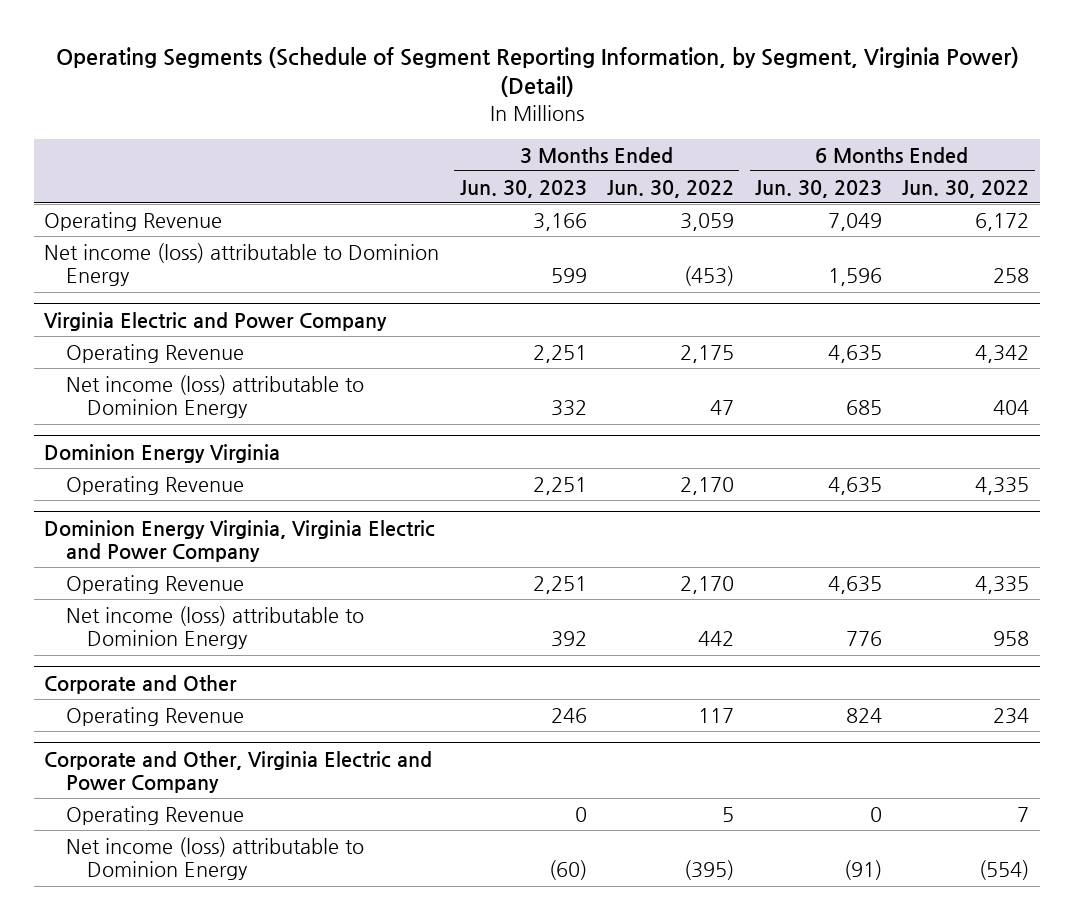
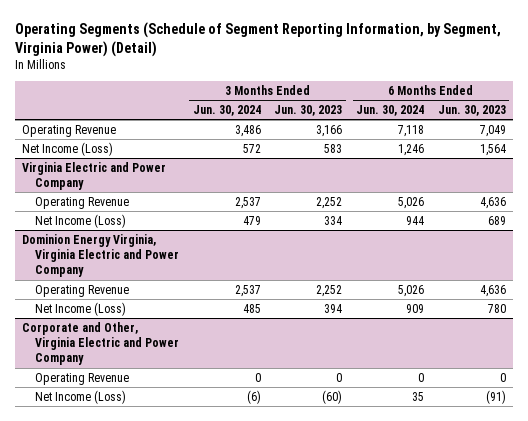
[607,179,735,198] Jun. 30, 2022 -> none
[902,179,1030,198] Jun. 30, 2022 -> none
none -> [192,105,261,117] Jun. 30, 2024
none -> [356,105,425,117] Jun. 30, 2024
[43,242,439,287] Net income (loss) attributable to Dominion Energy -> [22,141,114,156] Net Income (Loss)
[550,268,587,284] 599 -> [324,143,343,153] 583
[827,268,882,287] 1,596 -> [479,143,506,156] 1,564
[43,443,280,463] Dominion Energy Virginia -> none
[65,475,244,495] Operating Revenue -> none
[532,344,587,363] 2,251 -> [316,196,343,209] 2,252
[827,344,882,363] 4,635 -> [479,196,506,209] 4,636
[65,374,364,419] Net income (loss) attributable to Dominion Energy -> [35,213,127,228] Net Income (Loss)
[550,400,587,417] 332 -> [324,215,343,225] 334
[845,400,882,416] 685 -> [487,215,506,225] 689
[43,674,237,694] Corporate and Other -> none
[65,706,244,726] Operating Revenue -> none
[532,575,587,594] 2,251 -> [316,284,343,297] 2,252
[827,575,882,594] 4,635 -> [479,284,506,297] 4,636
[65,605,364,650] Net income (loss) attributable to Dominion Energy -> [35,301,127,316] Net Income (Loss)
[550,631,587,648] 392 -> [324,303,343,313] 394
[845,631,882,647] 776 -> [487,303,506,313] 780
[65,836,364,881] Net income (loss) attributable to Dominion Energy -> [35,389,127,404] Net Income (Loss)

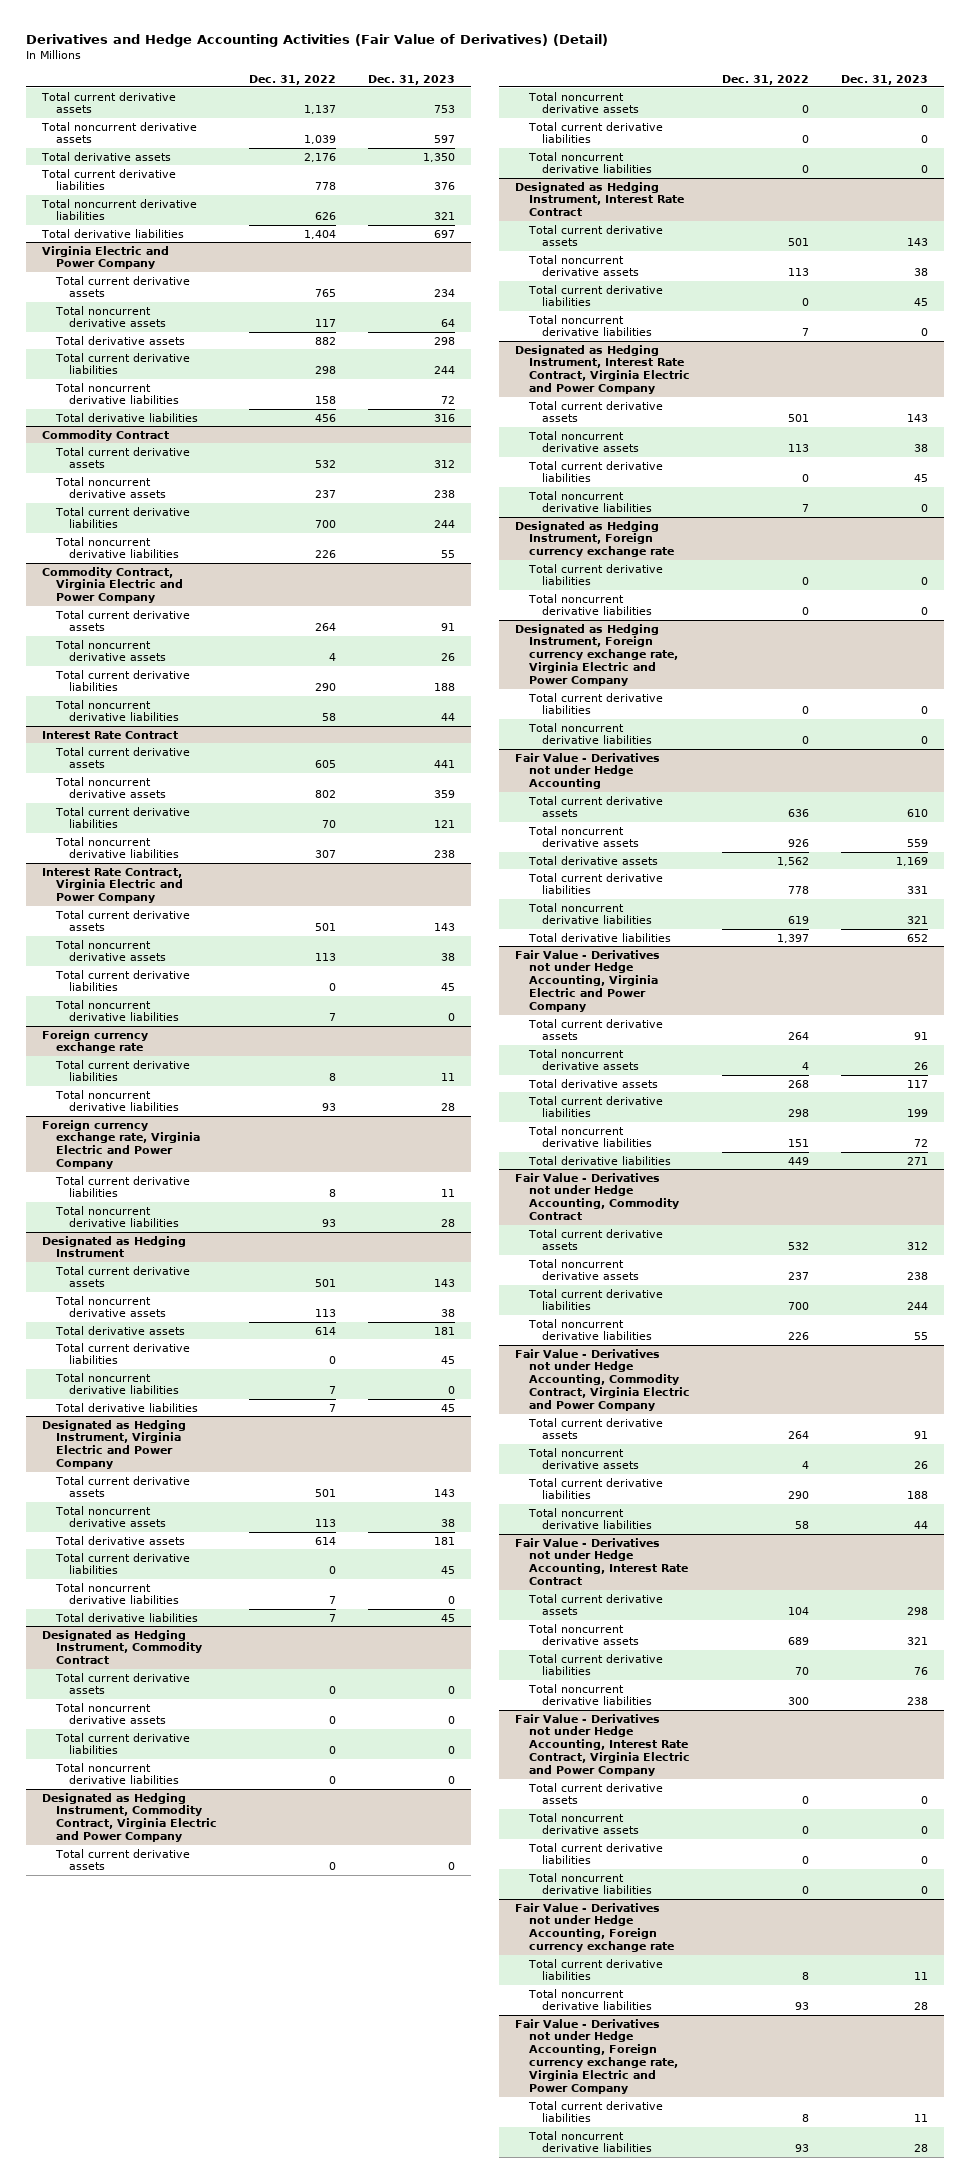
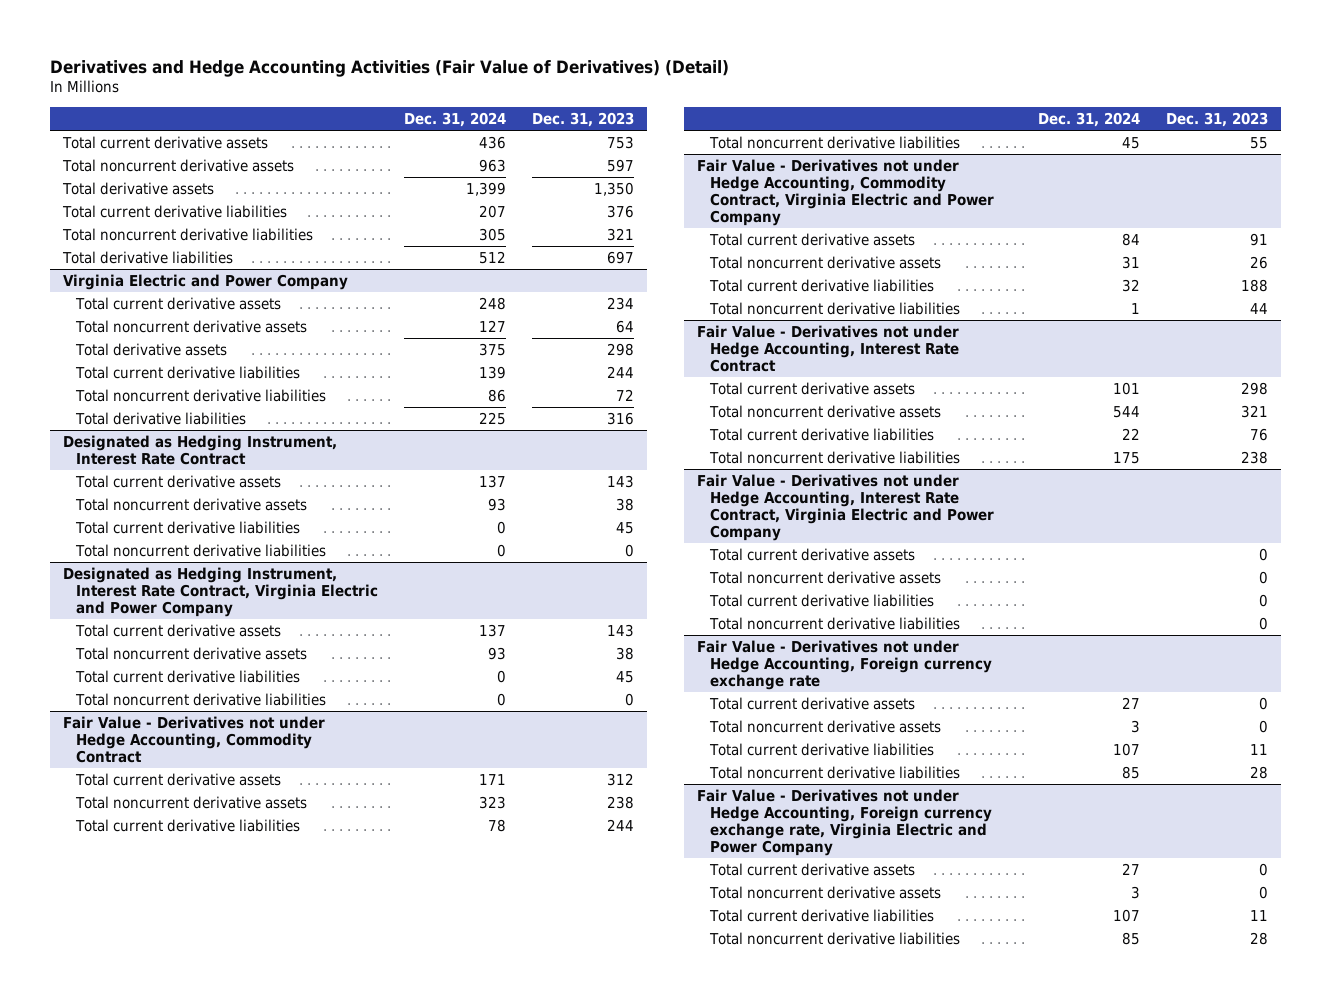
[248,74,336,85] Dec. 31, 2022 -> none
none -> [404,111,507,127] Dec. 31, 2024
[42,429,170,441] Commodity Contract -> none
[54,446,190,469] Total current derivative assets -> none
[54,476,167,499] Total noncurrent derivative assets -> none
[54,506,190,529] Total current derivative liabilities -> none
[54,536,180,559] Total noncurrent derivative liabilities -> none
[42,566,183,604] Commodity Contract, Virginia Electric and Power Company -> none
[54,609,190,632] Total current derivative assets -> none
[54,639,167,662] Total noncurrent derivative assets -> none
[54,669,190,692] Total current derivative liabilities -> none
[54,699,180,722] Total noncurrent derivative liabilities -> none
[42,730,179,739] Interest Rate Contract -> none
[54,746,190,769] Total current derivative assets -> none
[54,776,167,799] Total noncurrent derivative assets -> none
[54,806,190,829] Total current derivative liabilities -> none
[54,836,180,859] Total noncurrent derivative liabilities -> none
[42,867,183,904] Interest Rate Contract, Virginia Electric and Power Company -> none
[54,909,190,932] Total current derivative assets -> none
[54,939,167,962] Total noncurrent derivative assets -> none
[54,969,190,992] Total current derivative liabilities -> none
[54,999,180,1022] Total noncurrent derivative liabilities -> none
[42,1029,149,1054] Foreign currency exchange rate -> none
[54,1059,190,1082] Total current derivative liabilities -> none
[54,1089,180,1112] Total noncurrent derivative liabilities -> none
[42,1119,200,1170] Foreign currency exchange rate, Virginia Electric and Power Company -> none
[54,1175,190,1198] Total current derivative liabilities -> none
[54,1205,180,1228] Total noncurrent derivative liabilities -> none
[42,1235,187,1258] Designated as Hedging Instrument -> none
[54,1265,190,1288] Total current derivative assets -> none
[54,1295,167,1318] Total noncurrent derivative assets -> none
[54,1325,185,1335] Total derivative assets -> none
[54,1342,190,1365] Total current derivative liabilities -> none
[54,1372,180,1395] Total noncurrent derivative liabilities -> none
[54,1402,198,1412] Total derivative liabilities -> none
[42,1419,187,1470] Designated as Hedging Instrument, Virginia Electric and Power Company -> none
[54,1475,190,1498] Total current derivative assets -> none
[54,1505,167,1528] Total noncurrent derivative assets -> none
[54,1535,185,1545] Total derivative assets -> none
[54,1552,190,1575] Total current derivative liabilities -> none
[54,1582,180,1605] Total noncurrent derivative liabilities -> none
[54,1612,198,1622] Total derivative liabilities -> none
[42,1629,202,1665] Designated as Hedging Instrument, Commodity Contract -> none
[54,1672,190,1695] Total current derivative assets -> none
[54,1702,167,1725] Total noncurrent derivative assets -> none
[54,1732,190,1755] Total current derivative liabilities -> none
[54,1762,180,1785] Total noncurrent derivative liabilities -> none
[42,1792,217,1843] Designated as Hedging Instrument, Commodity Contract, Virginia Electric and Power Company -> none
[54,1848,190,1871] Total current derivative assets -> none
[527,91,640,114] Total noncurrent derivative assets -> none
[527,121,663,144] Total current derivative liabilities -> none
[527,151,653,174] Total noncurrent derivative liabilities -> none
[515,520,674,558] Designated as Hedging Instrument, Foreign currency exchange rate -> none
[527,563,663,586] Total current derivative liabilities -> none
[527,593,653,616] Total noncurrent derivative liabilities -> none
[515,623,678,687] Designated as Hedging Instrument, Foreign currency exchange rate, Virginia Electric and Power Company -> none
[527,692,663,715] Total current derivative liabilities -> none
[527,722,653,745] Total noncurrent derivative liabilities -> none
[515,752,661,790] Fair Value - Derivatives not under Hedge Accounting -> none
[527,795,663,818] Total current derivative assets -> none
[527,825,640,848] Total noncurrent derivative assets -> none
[527,855,658,865] Total derivative assets -> none
[527,872,663,895] Total current derivative liabilities -> none
[527,902,653,925] Total noncurrent derivative liabilities -> none
[527,932,671,942] Total derivative liabilities -> none
[515,949,661,1013] Fair Value - Derivatives not under Hedge Accounting, Virginia Electric and Power Company -> none
[527,1018,663,1041] Total current derivative assets -> none
[527,1048,640,1071] Total noncurrent derivative assets -> none
[527,1078,658,1088] Total derivative assets -> none
[527,1095,663,1118] Total current derivative liabilities -> none
[527,1125,653,1148] Total noncurrent derivative liabilities -> none
[527,1155,671,1165] Total derivative liabilities -> none
none -> [708,696,915,710] Total current derivative assets
none -> [708,719,941,733] Total noncurrent derivative assets
none -> [708,862,915,876] Total current derivative assets
none -> [708,885,941,899] Total noncurrent derivative assets

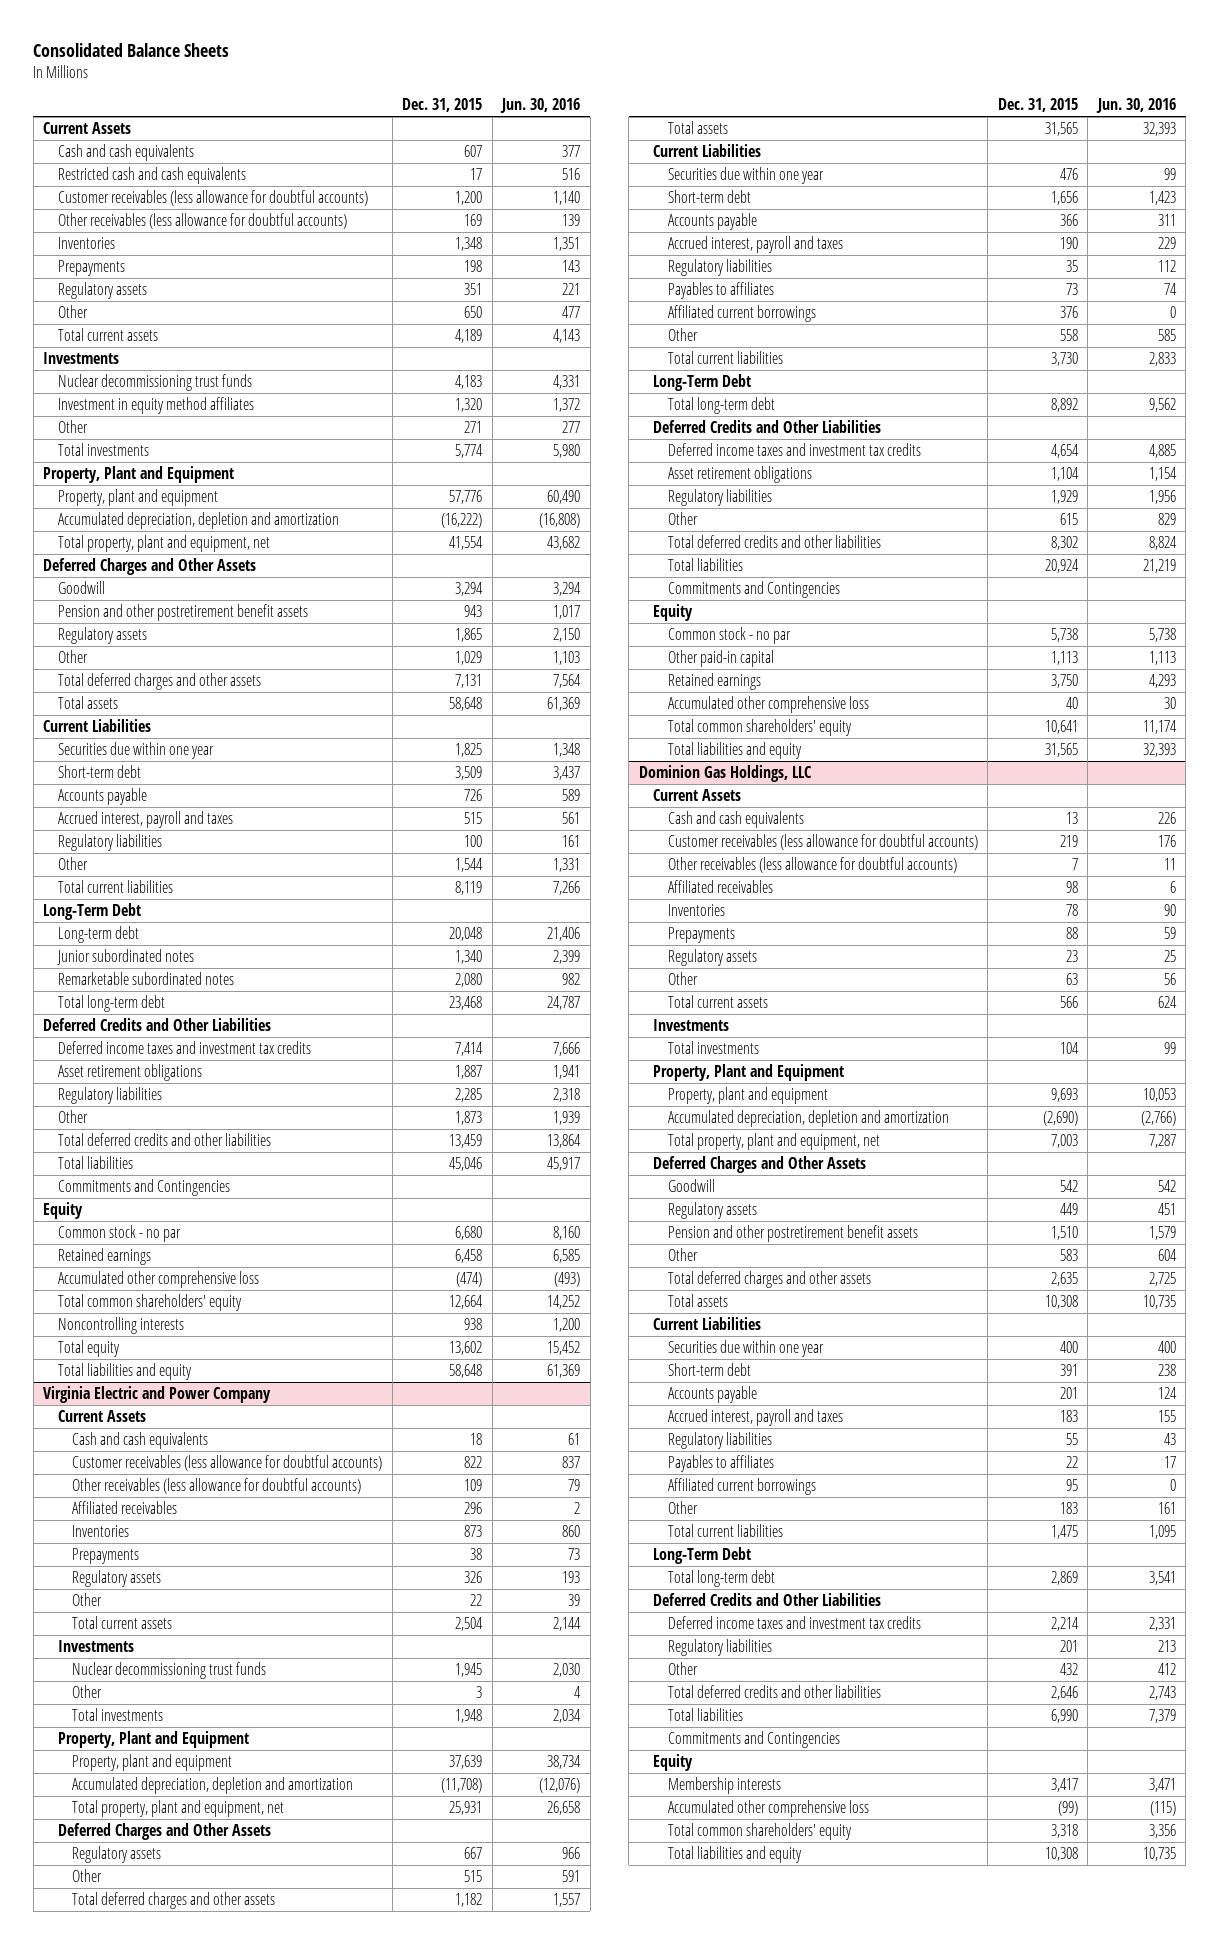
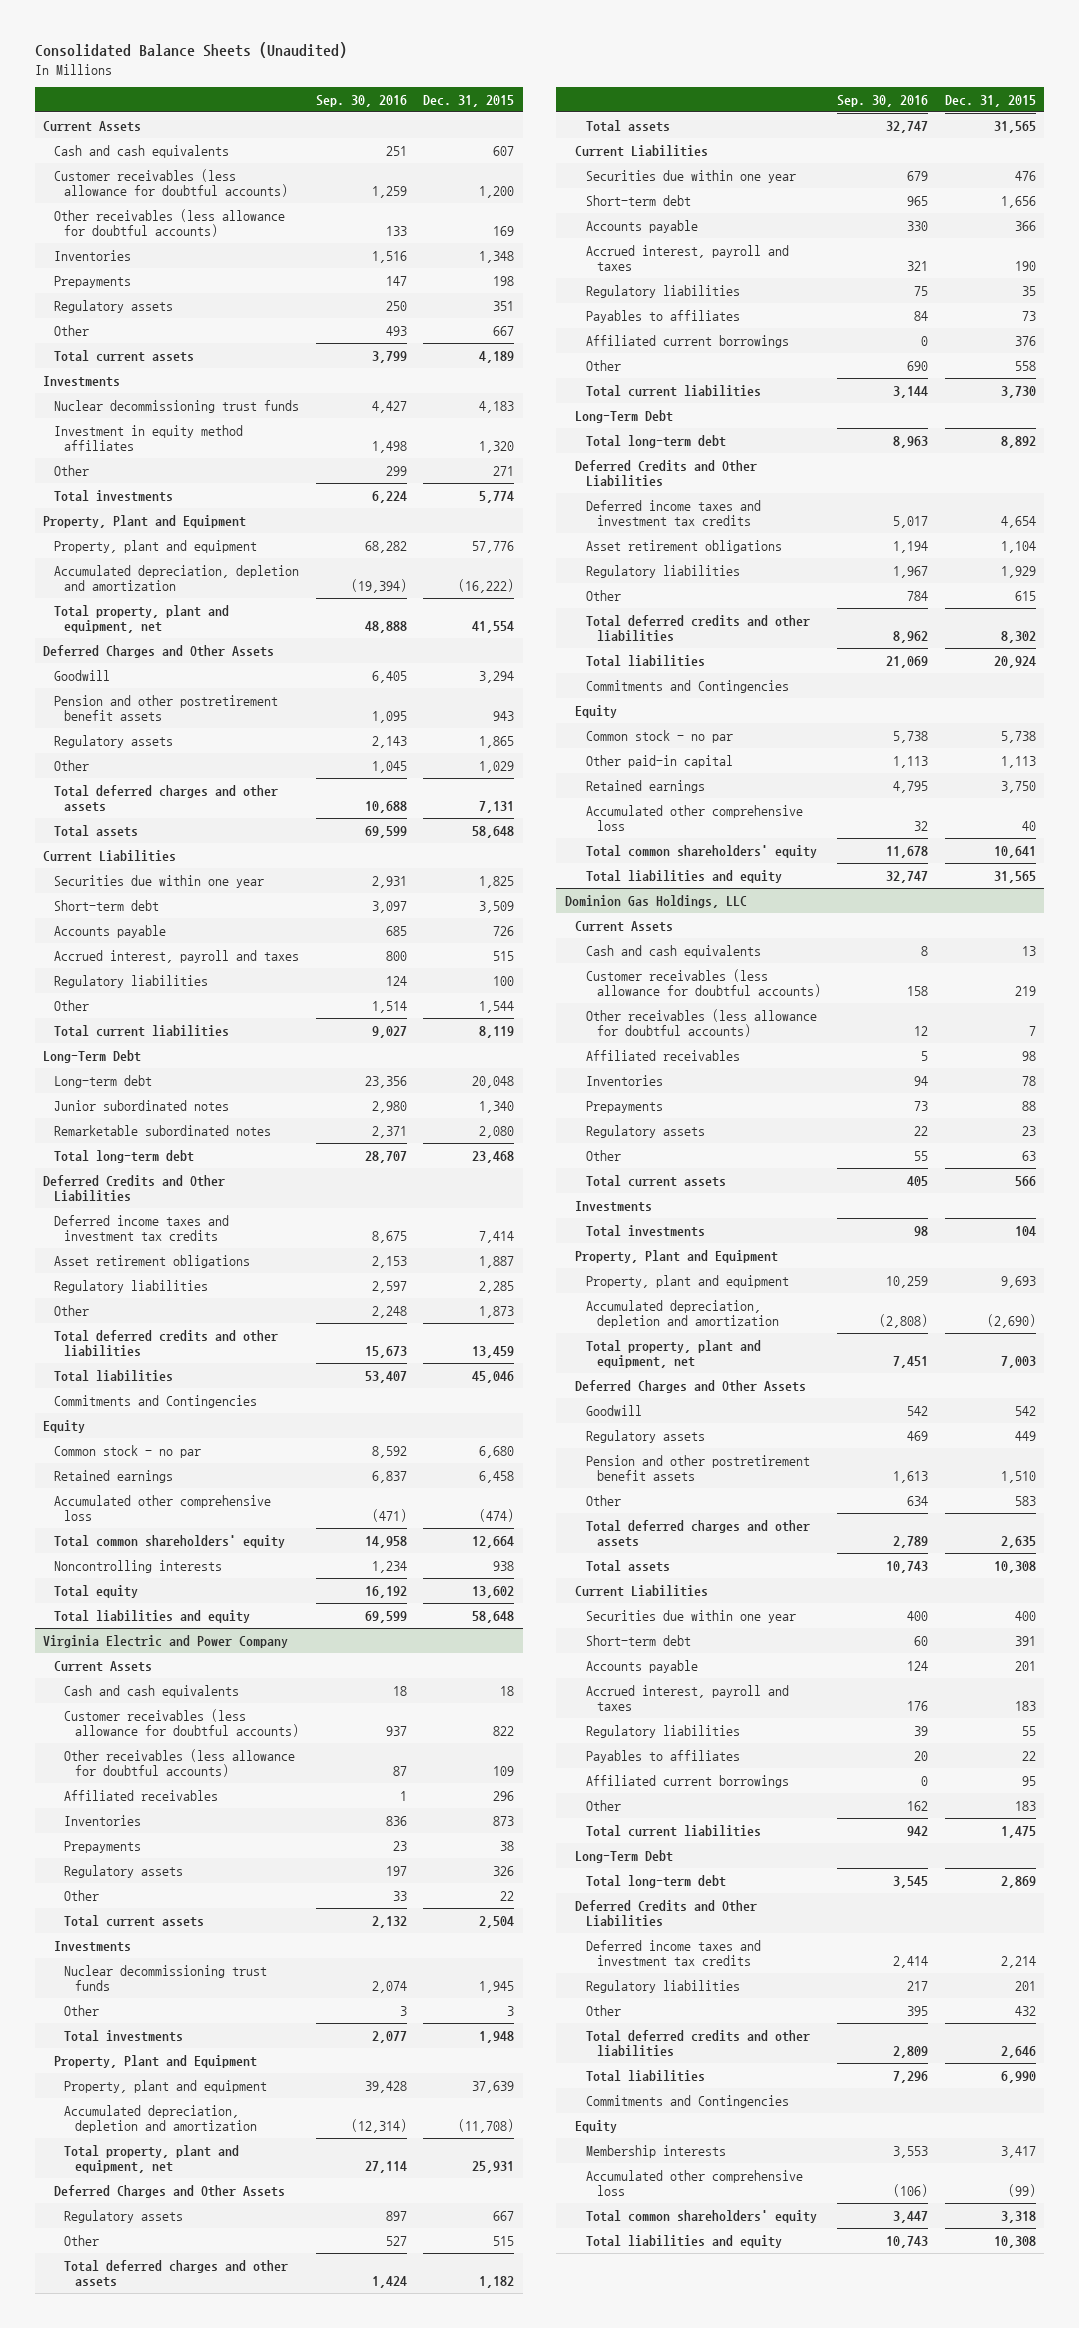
[33,43,230,58] Consolidated Balance Sheets -> [34,42,347,59] Consolidated Balance Sheets (Unaudited)
[500,98,581,114] Jun. 30, 2016 -> none
none -> [315,94,407,107] Sep. 30, 2016
[57,166,246,184] Restricted cash and cash equivalents -> none
[464,305,483,318] 650 -> [493,325,515,336] 667

